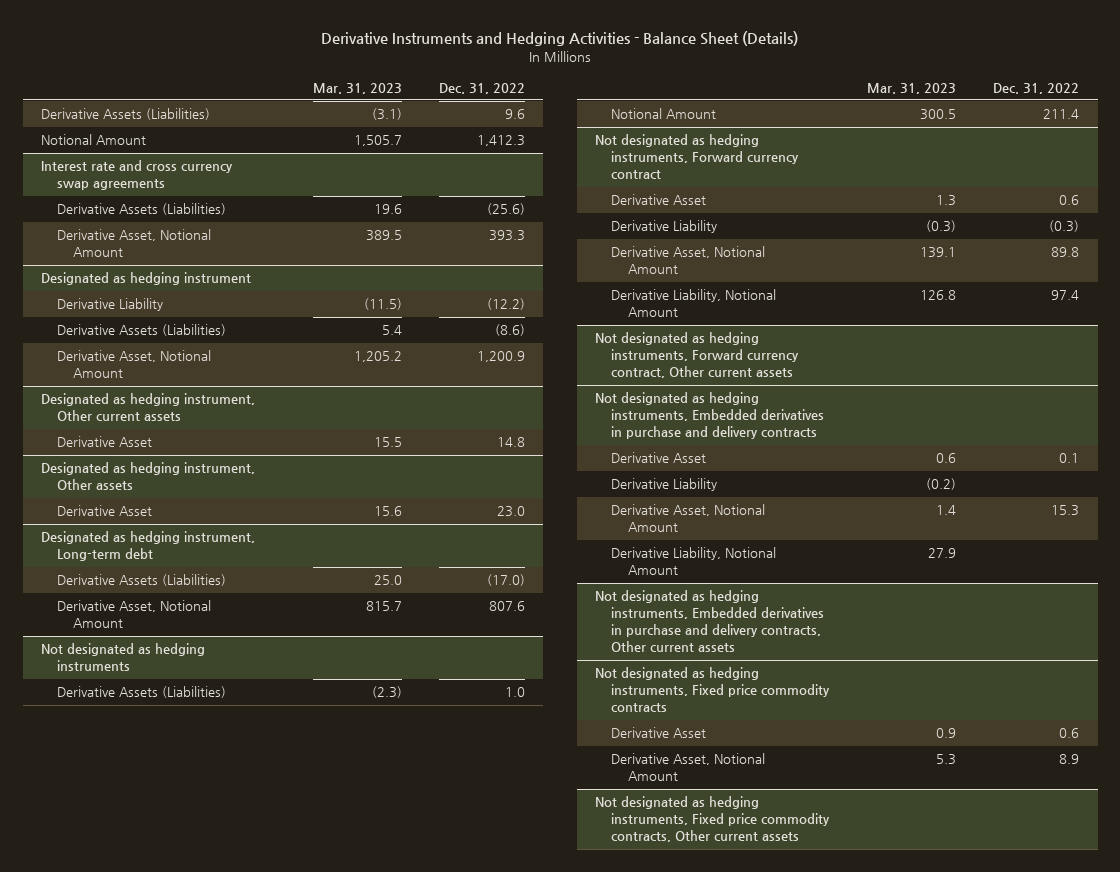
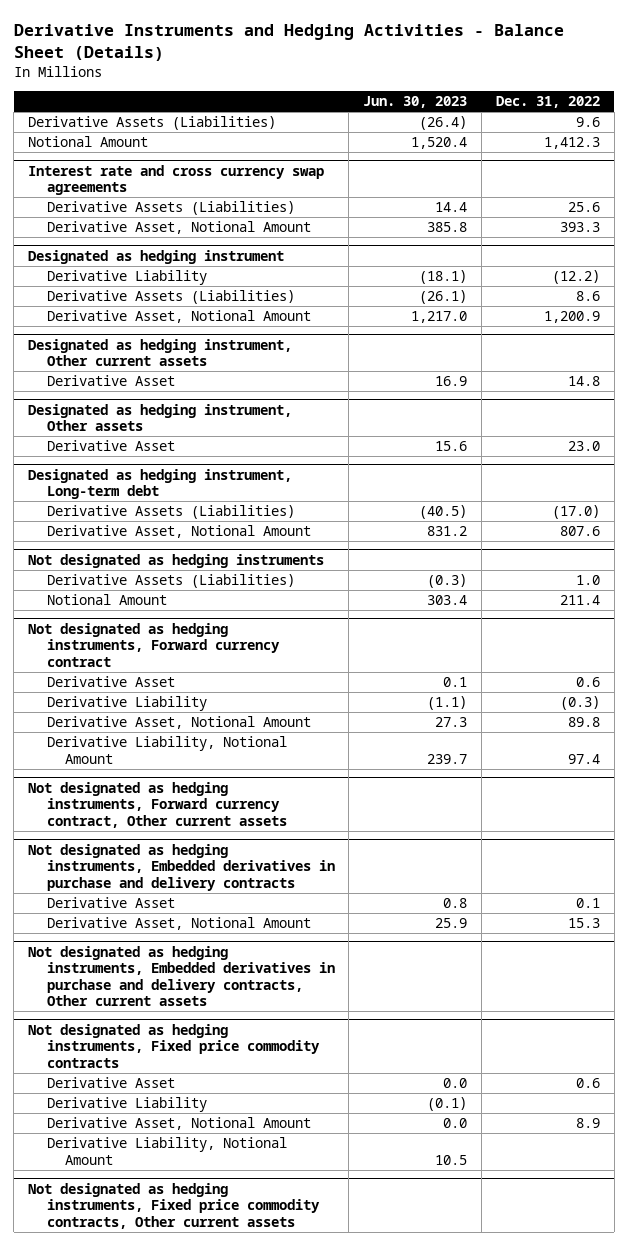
[312,82,402,94] Mar. 31, 2023 -> none
none -> [363,96,468,109] Jun. 30, 2023
[486,203,525,216] (25.6) -> [568,202,601,213] 25.6
[494,324,525,337] (8.6) -> [576,291,601,302] 8.6
[611,478,718,492] Derivative Liability -> none
[611,547,777,576] Derivative Liability, Notional Amount -> none
none -> [46,1097,207,1113] Derivative Liability
none -> [46,1137,287,1165] Derivative Liability, Notional Amount

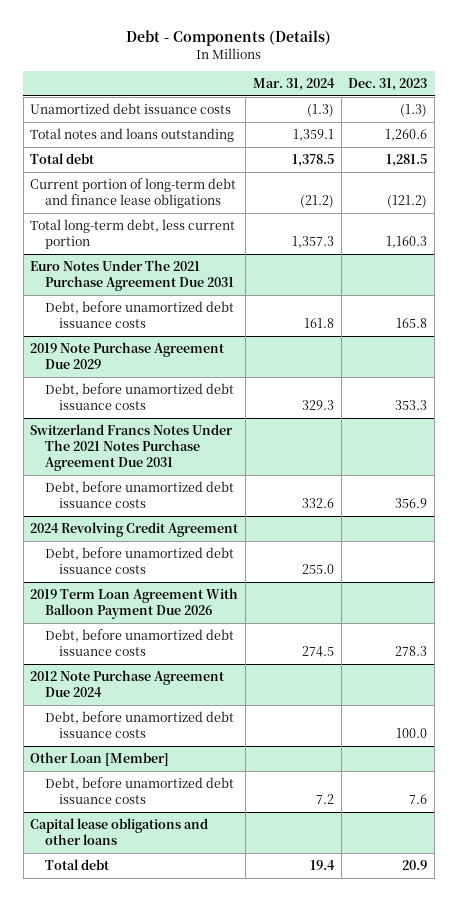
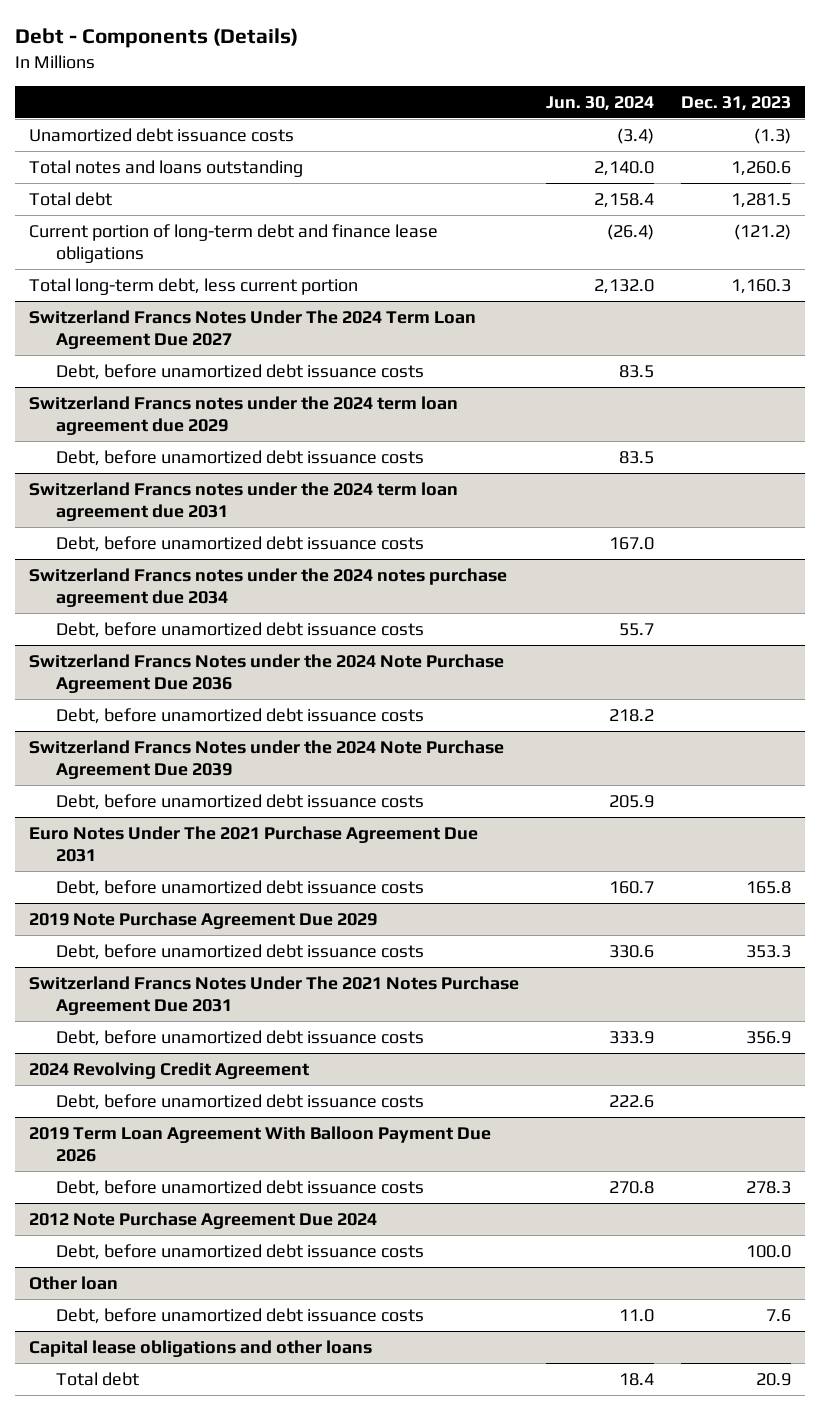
[252,78,335,92] Mar. 31, 2024 -> none
none -> [545,95,654,111] Jun. 30, 2024
none -> [28,309,476,349] Switzerland Francs Notes Under The 2024 Term Loan Agreement Due 2027
none -> [56,363,425,380] Debt, before unamortized debt issuance costs
none -> [28,395,458,435] Switzerland Francs notes under the 2024 term loan agreement due 2029
none -> [56,449,425,466] Debt, before unamortized debt issuance costs
none -> [28,481,458,521] Switzerland Francs notes under the 2024 term loan agreement due 2031
none -> [56,535,425,552] Debt, before unamortized debt issuance costs
none -> [28,567,507,607] Switzerland Francs notes under the 2024 notes purchase agreement due 2034
none -> [56,621,425,638] Debt, before unamortized debt issuance costs
none -> [28,653,504,693] Switzerland Francs Notes under the 2024 Note Purchase Agreement Due 2036
none -> [56,707,425,724] Debt, before unamortized debt issuance costs
none -> [28,739,504,779] Switzerland Francs Notes under the 2024 Note Purchase Agreement Due 2039
none -> [56,793,425,810] Debt, before unamortized debt issuance costs
[30,751,170,766] Other Loan [Member] -> [28,1275,118,1290] Other loan

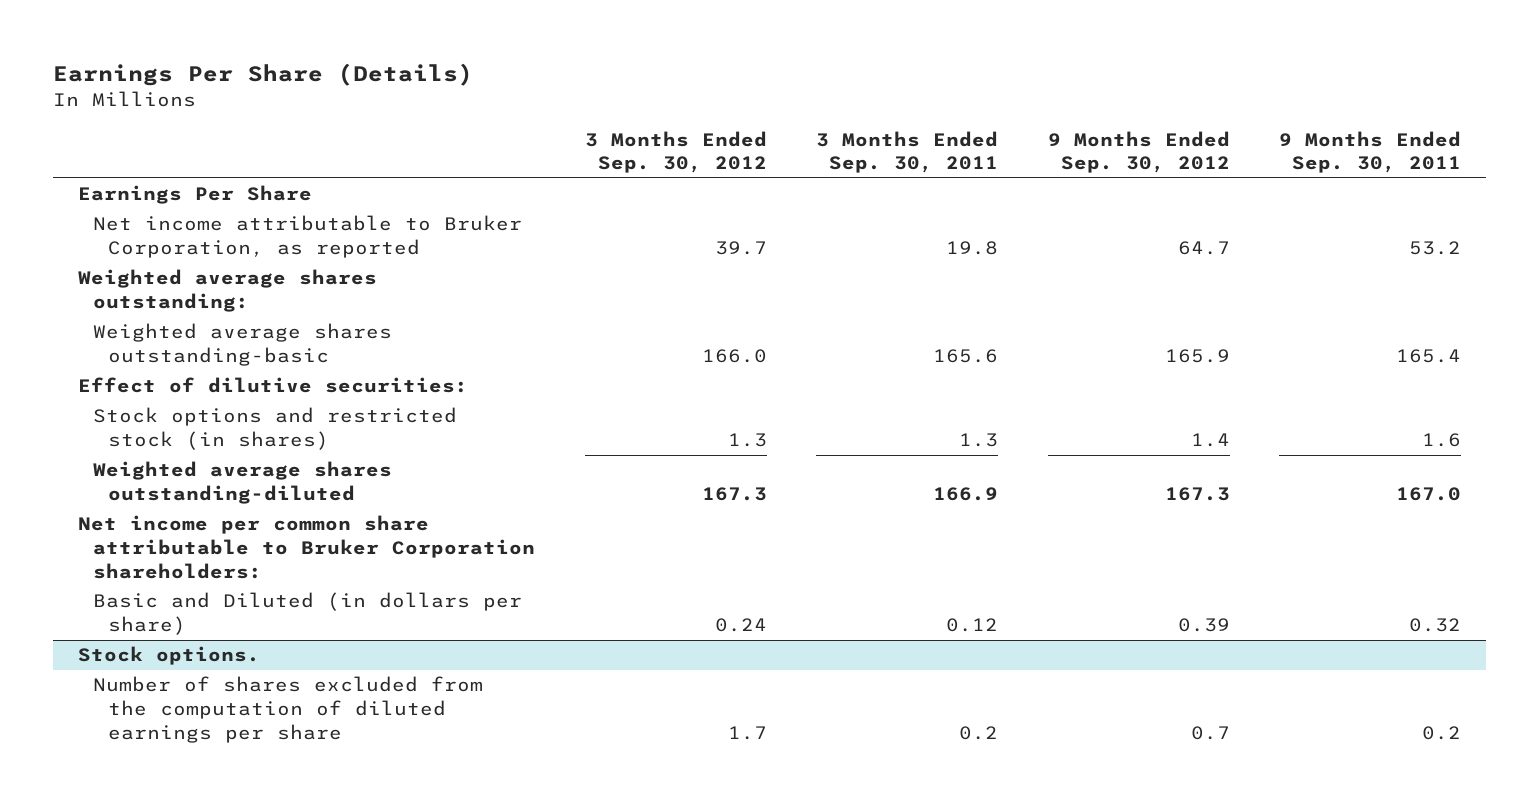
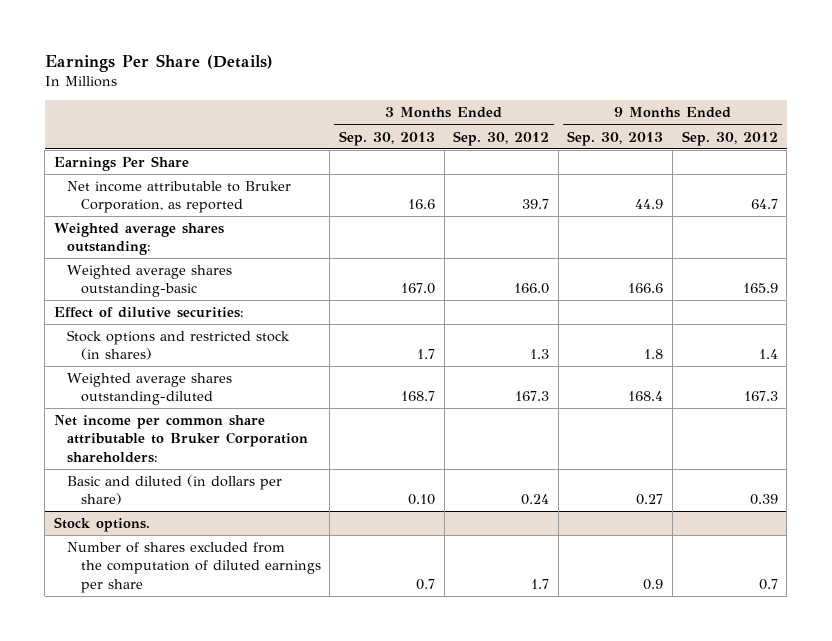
[816,130,999,174] 3 Months Ended Sep. 30, 2011 -> none
[1279,130,1462,174] 9 Months Ended Sep. 30, 2011 -> none
none -> [338,130,435,146] Sep. 30, 2013
none -> [567,130,664,146] Sep. 30, 2013
[93,592,523,635] Basic and Diluted (in dollars per share) -> [67,475,283,506] Basic and diluted (in dollars per share)

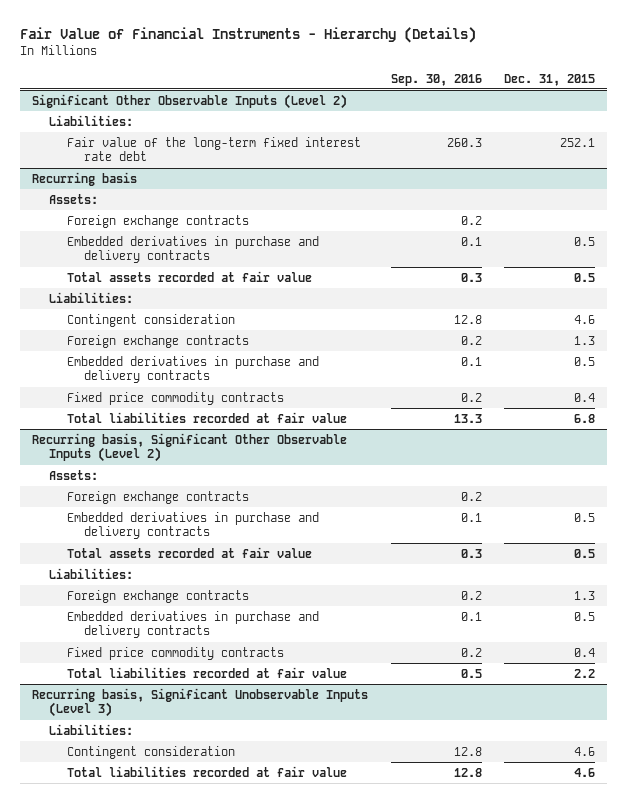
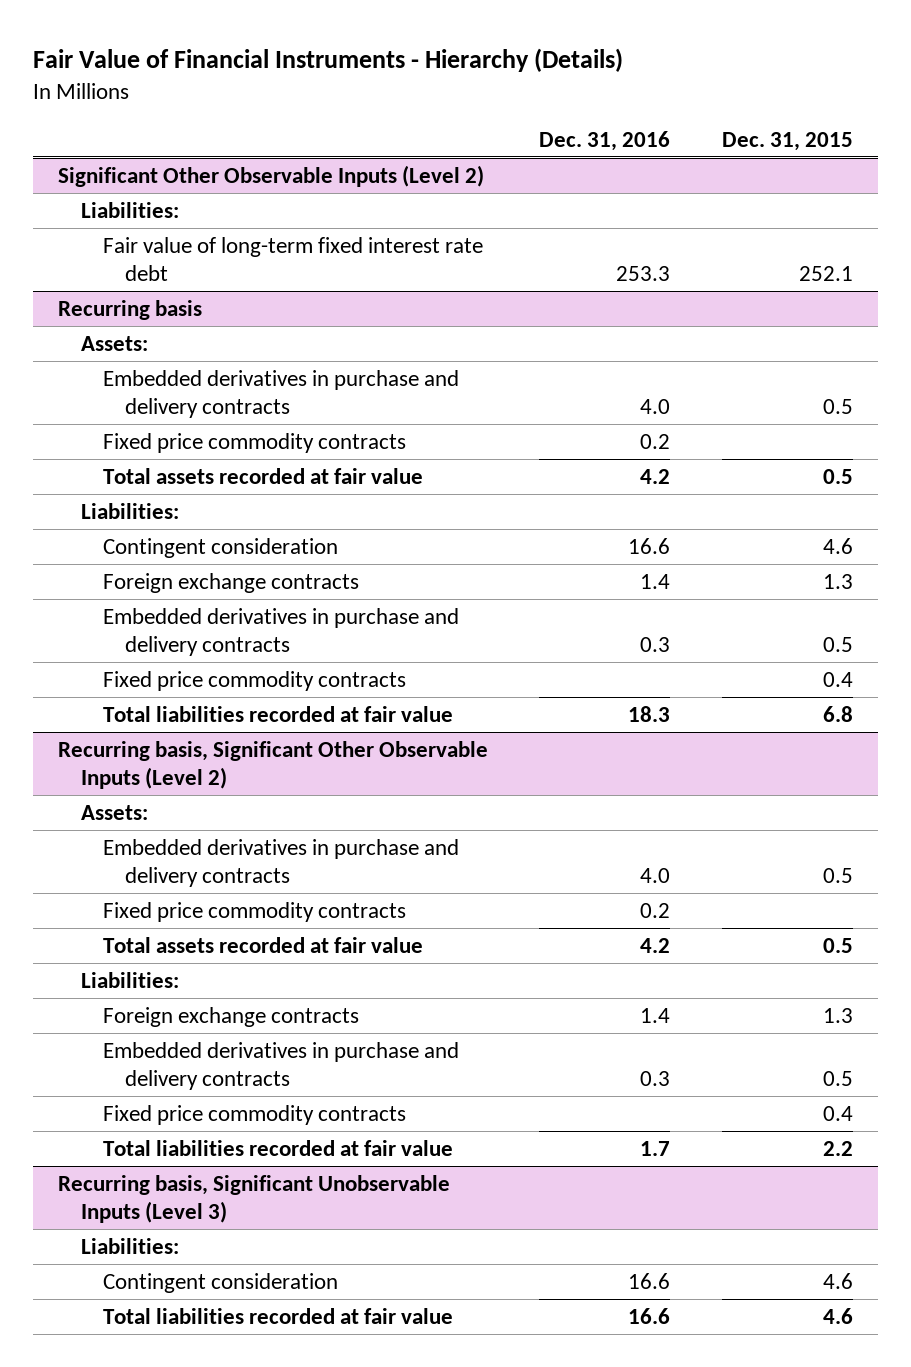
[390,73,482,86] Sep. 30, 2016 -> none
none -> [539,130,671,151] Dec. 31, 2016
[66,136,361,162] Fair value of the long-term fixed interest rate debt -> [102,236,483,282] Fair value of long-term fixed interest rate debt
[66,214,249,228] Foreign exchange contracts -> none
none -> [102,432,406,453] Fixed price commodity contracts
[66,490,249,504] Foreign exchange contracts -> none
none -> [102,901,406,922] Fixed price commodity contracts

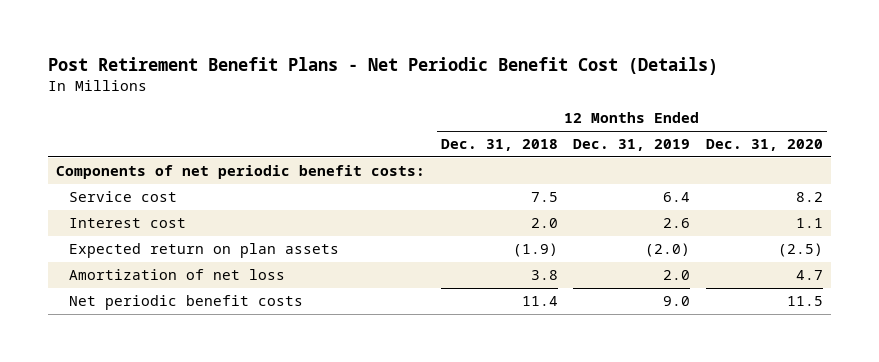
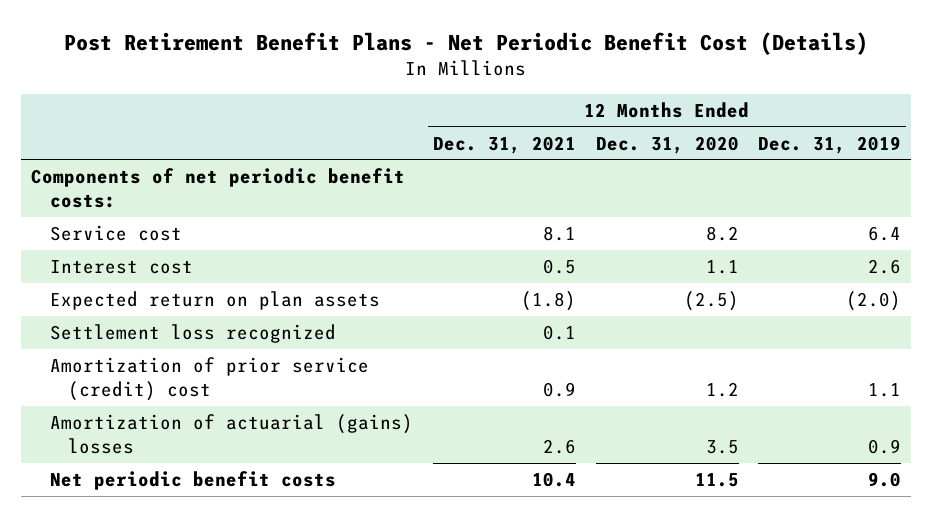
[440,139,558,152] Dec. 31, 2018 -> none
none -> [432,135,576,154] Dec. 31, 2021
none -> [49,323,336,343] Settlement loss recognized
none -> [49,356,369,402] Amortization of prior service (credit) cost
[69,269,286,281] Amortization of net loss -> [49,413,413,455] Amortization of actuarial (gains) losses
[663,270,691,281] 2.0 -> [868,439,902,455] 0.9
[795,270,823,281] 4.7 -> [705,440,739,455] 3.5

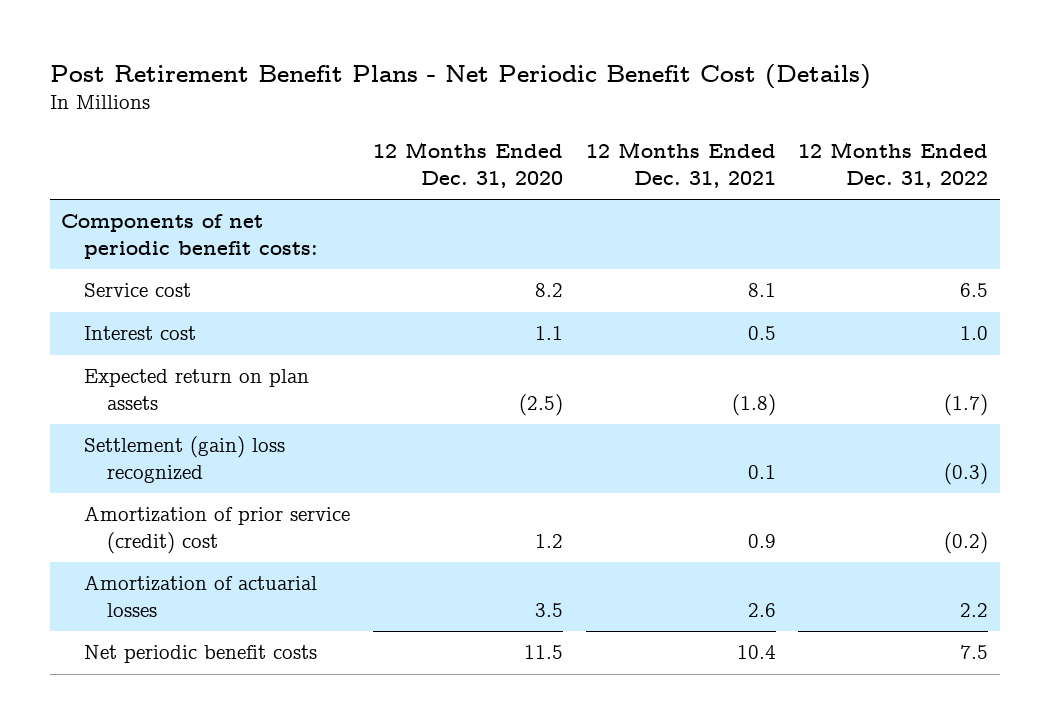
[758,135,902,154] Dec. 31, 2019 -> none
none -> [798,142,989,189] 12 Months Ended Dec. 31, 2022
[49,323,336,343] Settlement loss recognized -> [83,436,285,484] Settlement (gain) loss recognized
[49,413,413,455] Amortization of actuarial (gains) losses -> [83,575,317,618] Amortization of actuarial losses

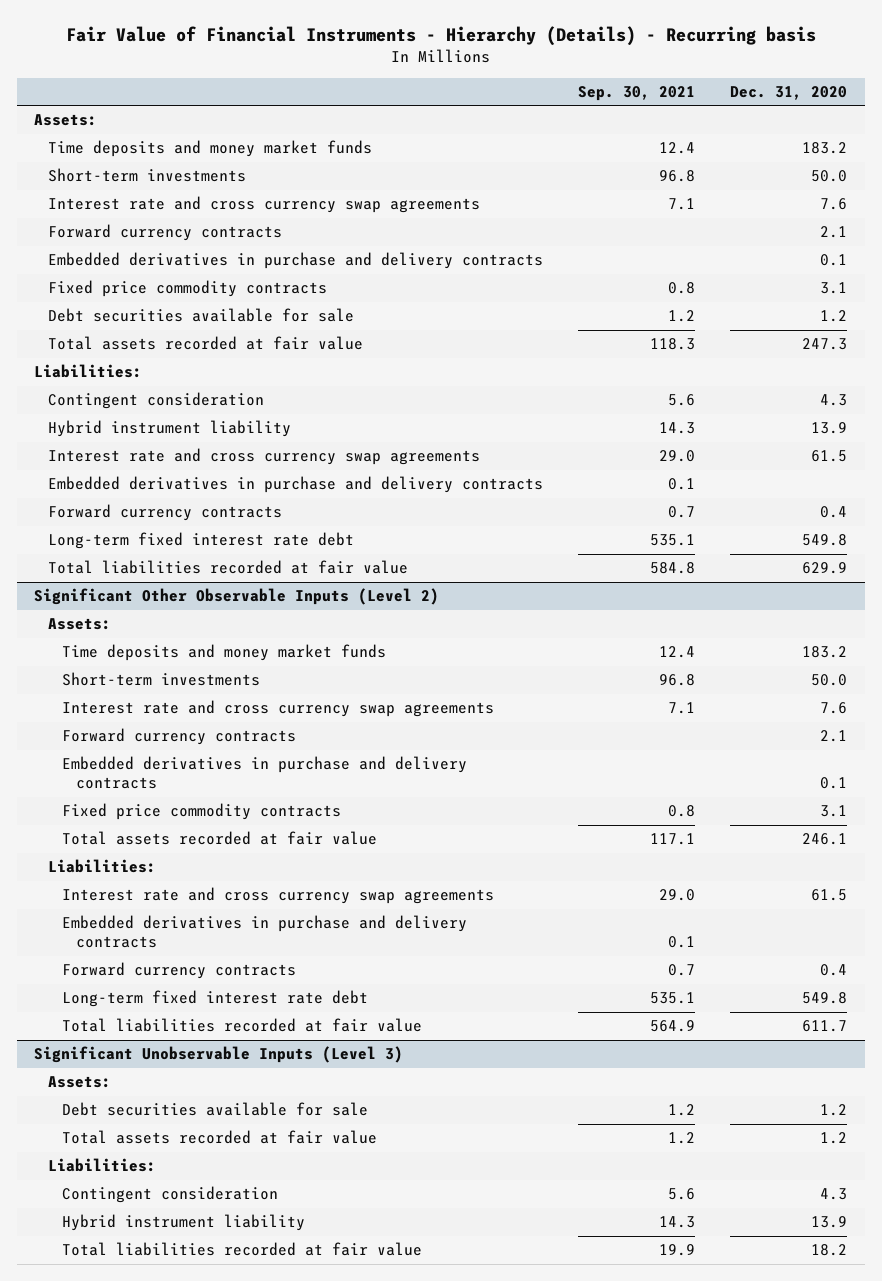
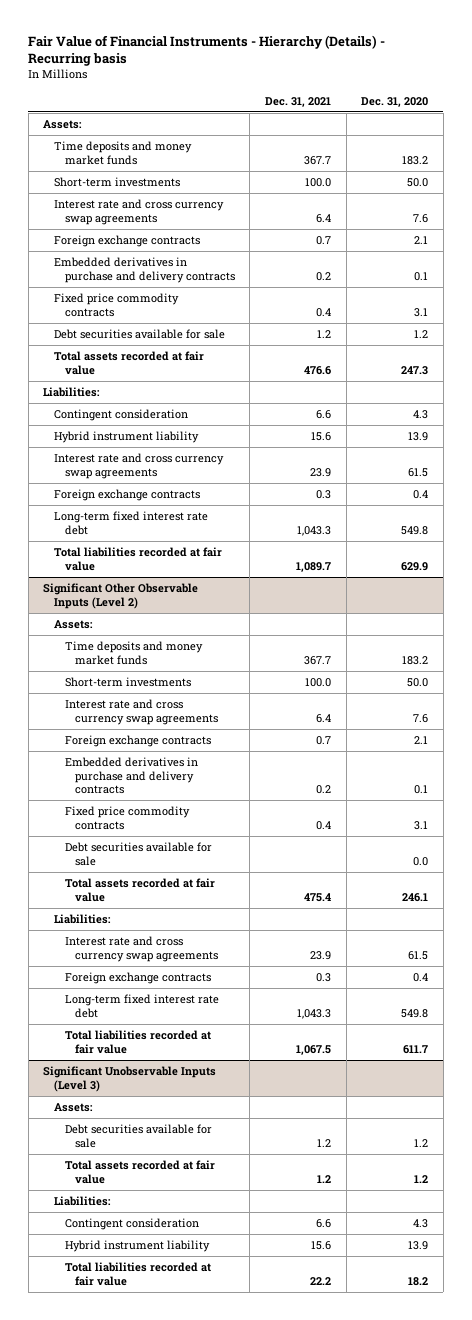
[578,85,696,101] Sep. 30, 2021 -> none
none -> [264,96,331,107] Dec. 31, 2021
[48,224,283,242] Forward currency contracts -> [54,235,201,248] Foreign exchange contracts
[48,476,544,494] Embedded derivatives in purchase and delivery contracts -> none
[48,504,283,522] Forward currency contracts -> [54,489,201,502] Foreign exchange contracts
[61,728,296,746] Forward currency contracts -> [64,735,211,748] Foreign exchange contracts
none -> [64,842,212,866] Debt securities available for sale
[61,915,467,949] Embedded derivatives in purchase and delivery contracts -> none
[61,962,296,980] Forward currency contracts -> [64,972,211,985] Foreign exchange contracts

